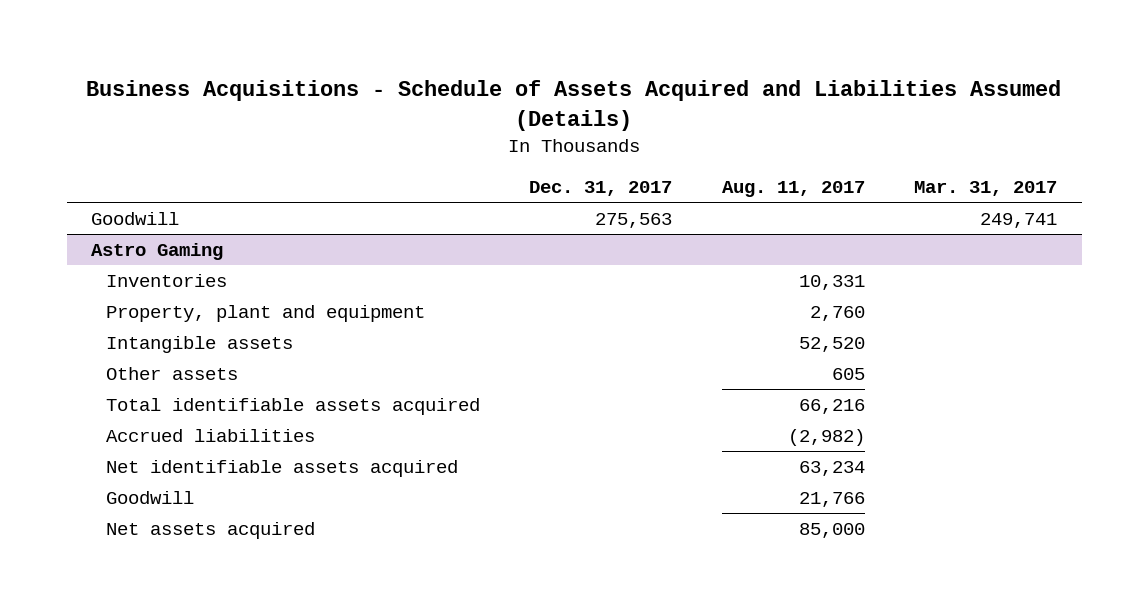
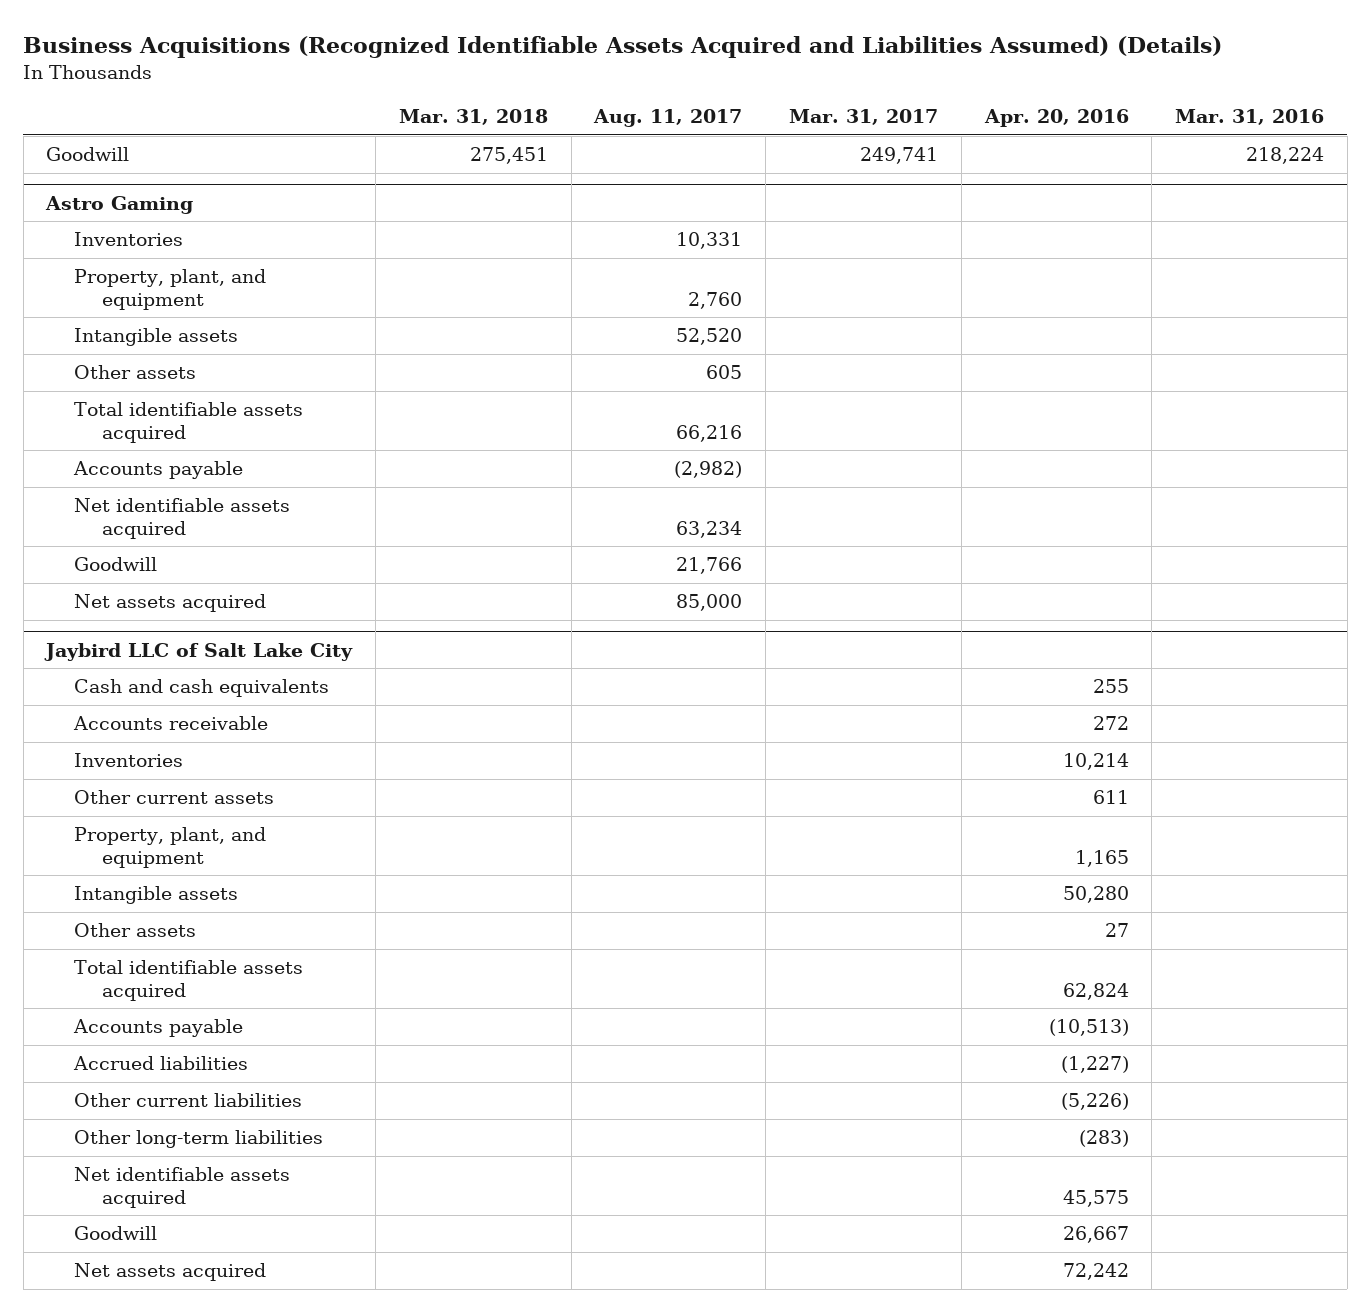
[86,80,1062,132] Business Acquisitions - Schedule of Assets Acquired and Liabilities Assumed (Details) -> [23,35,1223,58] Business Acquisitions (Recognized Identifiable Assets Acquired and Liabilities Assumed) (Details)
[529,181,673,197] Dec. 31, 2017 -> none
none -> [398,109,548,126] Mar. 31, 2018
none -> [983,109,1129,128] Apr. 20, 2016
none -> [1175,109,1325,126] Mar. 31, 2016
[105,304,425,322] Property, plant and equipment -> [73,269,266,310] Property, plant, and equipment
[105,428,315,442] Accrued liabilities -> [72,461,243,480] Accounts payable
none -> [44,642,354,661] Jaybird LLC of Salt Lake City
none -> [73,679,329,698] Cash and cash equivalents
none -> [72,716,268,731] Accounts receivable
none -> [73,753,183,768] Inventories
none -> [73,790,274,805] Other current assets
none -> [73,827,266,868] Property, plant, and equipment
none -> [73,886,238,905] Intangible assets
none -> [73,923,196,938] Other assets
none -> [73,960,303,1001] Total identifiable assets acquired
none -> [72,1019,243,1038] Accounts payable
none -> [72,1056,248,1071] Accrued liabilities
none -> [73,1093,302,1108] Other current liabilities
none -> [73,1130,323,1149] Other long-term liabilities
none -> [73,1167,290,1208] Net identifiable assets acquired
none -> [73,1226,157,1241] Goodwill
none -> [73,1263,266,1282] Net assets acquired

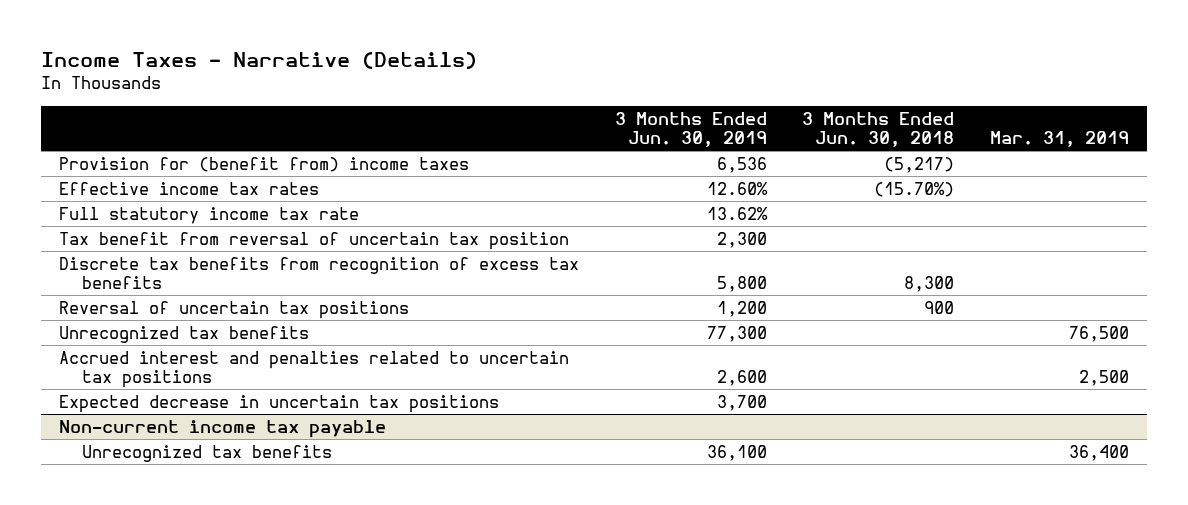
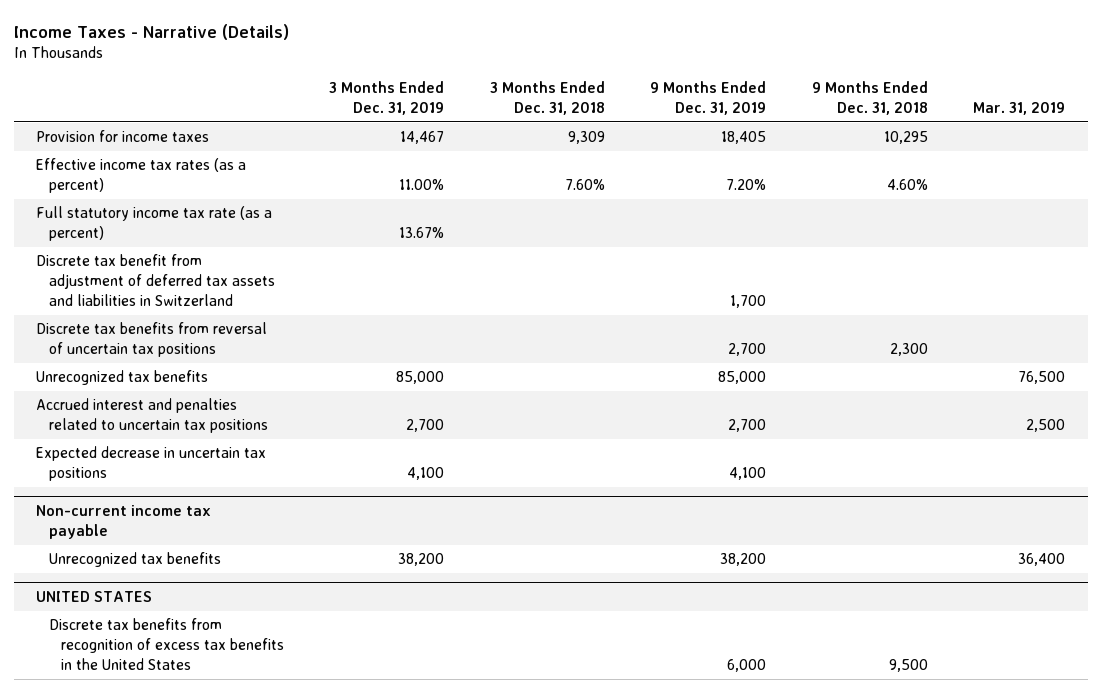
[614,111,767,148] 3 Months Ended Jun. 30, 2019 -> none
[802,111,955,148] 3 Months Ended Jun. 30, 2018 -> none
none -> [329,81,445,115] 3 Months Ended Dec. 31, 2019
none -> [489,81,605,115] 3 Months Ended Dec. 31, 2018
none -> [650,81,767,115] 9 Months Ended Dec. 31, 2019
none -> [811,81,928,115] 9 Months Ended Dec. 31, 2018
[58,256,579,290] Discrete tax benefits from recognition of excess tax benefits -> none
[58,300,409,319] Reversal of uncertain tax positions -> none
[58,156,469,172] Provision for (benefit from) income taxes -> [36,130,210,143] Provision for income taxes
[58,181,319,195] Effective income tax rates -> [36,158,247,194] Effective income tax rates (as a percent)
[58,206,359,224] Full statutory income tax rate -> [36,206,273,242] Full statutory income tax rate (as a percent)
none -> [36,254,275,306] Discrete tax benefit from adjustment of deferred tax assets and liabilities in Switzerland
[58,231,569,250] Tax benefit from reversal of uncertain tax position -> [36,322,268,358] Discrete tax benefits from reversal of uncertain tax positions
none -> [36,591,153,603] UNITED STATES
none -> [48,618,284,670] Discrete tax benefits from recognition of excess tax benefits in the United States

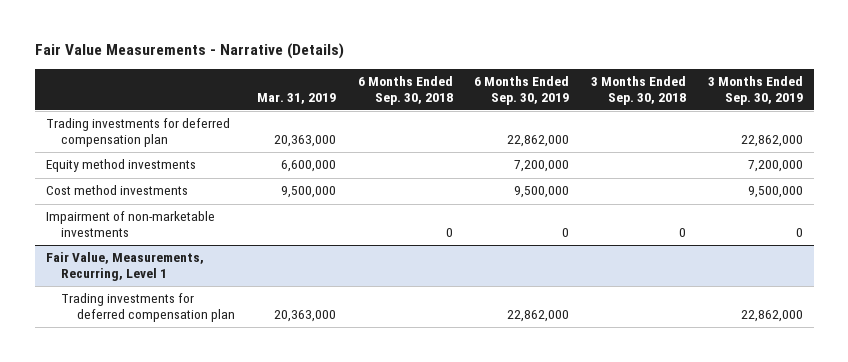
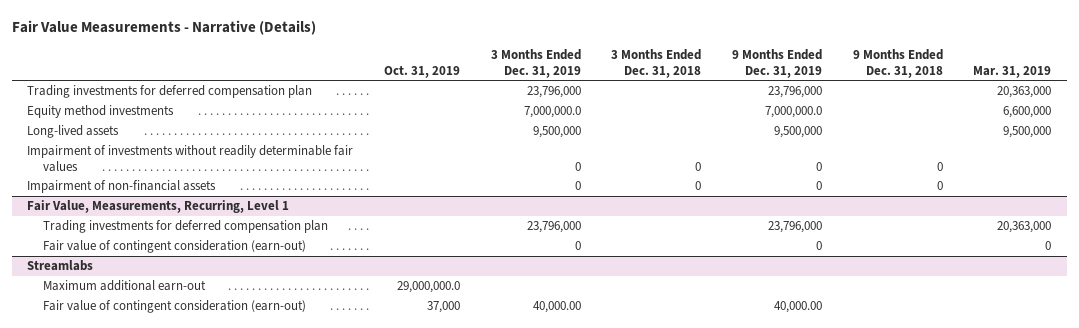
[357,76,453,105] 6 Months Ended Sep. 30, 2018 -> none
[474,76,570,105] 6 Months Ended Sep. 30, 2019 -> none
[591,76,687,105] 3 Months Ended Sep. 30, 2018 -> none
[707,76,803,105] 3 Months Ended Sep. 30, 2019 -> none
none -> [384,65,461,78] Oct. 31, 2019
none -> [490,49,581,78] 3 Months Ended Dec. 31, 2019
none -> [611,49,702,78] 3 Months Ended Dec. 31, 2018
none -> [732,49,823,78] 9 Months Ended Dec. 31, 2019
none -> [852,49,943,78] 9 Months Ended Dec. 31, 2018
[45,185,188,196] Cost method investments -> [27,125,120,139] Long-lived assets
[45,211,215,238] Impairment of non-marketable investments -> [27,145,354,172] Impairment of investments without readily determinable fair values
none -> [27,180,217,194] Impairment of non-financial assets
none -> [42,240,306,254] Fair value of contingent consideration (earn-out)
none -> [27,260,94,272] Streamlabs
none -> [42,280,206,292] Maximum additional earn-out
none -> [42,300,306,314] Fair value of contingent consideration (earn-out)

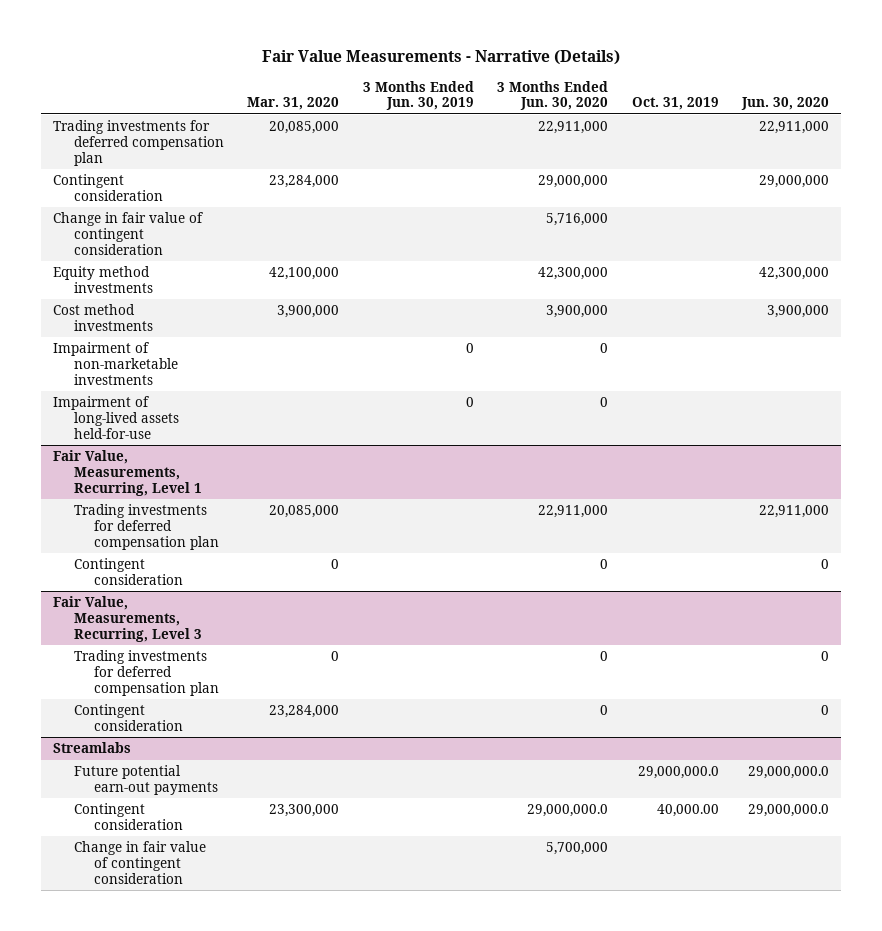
[490,49,581,78] 3 Months Ended Dec. 31, 2019 -> none
[611,49,702,78] 3 Months Ended Dec. 31, 2018 -> none
[732,49,823,78] 9 Months Ended Dec. 31, 2019 -> none
[852,49,943,78] 9 Months Ended Dec. 31, 2018 -> none
[973,65,1052,78] Mar. 31, 2019 -> none
none -> [247,97,340,111] Mar. 31, 2020
none -> [362,80,474,111] 3 Months Ended Jun. 30, 2019
none -> [497,80,609,111] 3 Months Ended Jun. 30, 2020
none -> [741,97,830,111] Jun. 30, 2020
none -> [52,174,163,201] Contingent consideration
none -> [52,212,203,255] Change in fair value of contingent consideration
[27,180,217,194] Impairment of non-financial assets -> none
[27,125,120,139] Long-lived assets -> [52,304,153,331] Cost method investments
[27,145,354,172] Impairment of investments without readily determinable fair values -> [52,342,178,385] Impairment of non-marketable investments
none -> [52,396,179,439] Impairment of long-lived assets held-for-use
[42,240,306,254] Fair value of contingent consideration (earn-out) -> [73,558,184,585] Contingent consideration
none -> [52,596,202,642] Fair Value, Measurements, Recurring, Level 3
none -> [73,650,220,696] Trading investments for deferred compensation plan
none -> [73,704,184,731] Contingent consideration
[42,280,206,292] Maximum additional earn-out -> [73,765,219,795] Future potential earn-out payments
[42,300,306,314] Fair value of contingent consideration (earn-out) -> [73,803,184,830] Contingent consideration
[427,301,461,314] 37,000 -> [656,804,719,818] 40,000.00
none -> [73,841,206,884] Change in fair value of contingent consideration

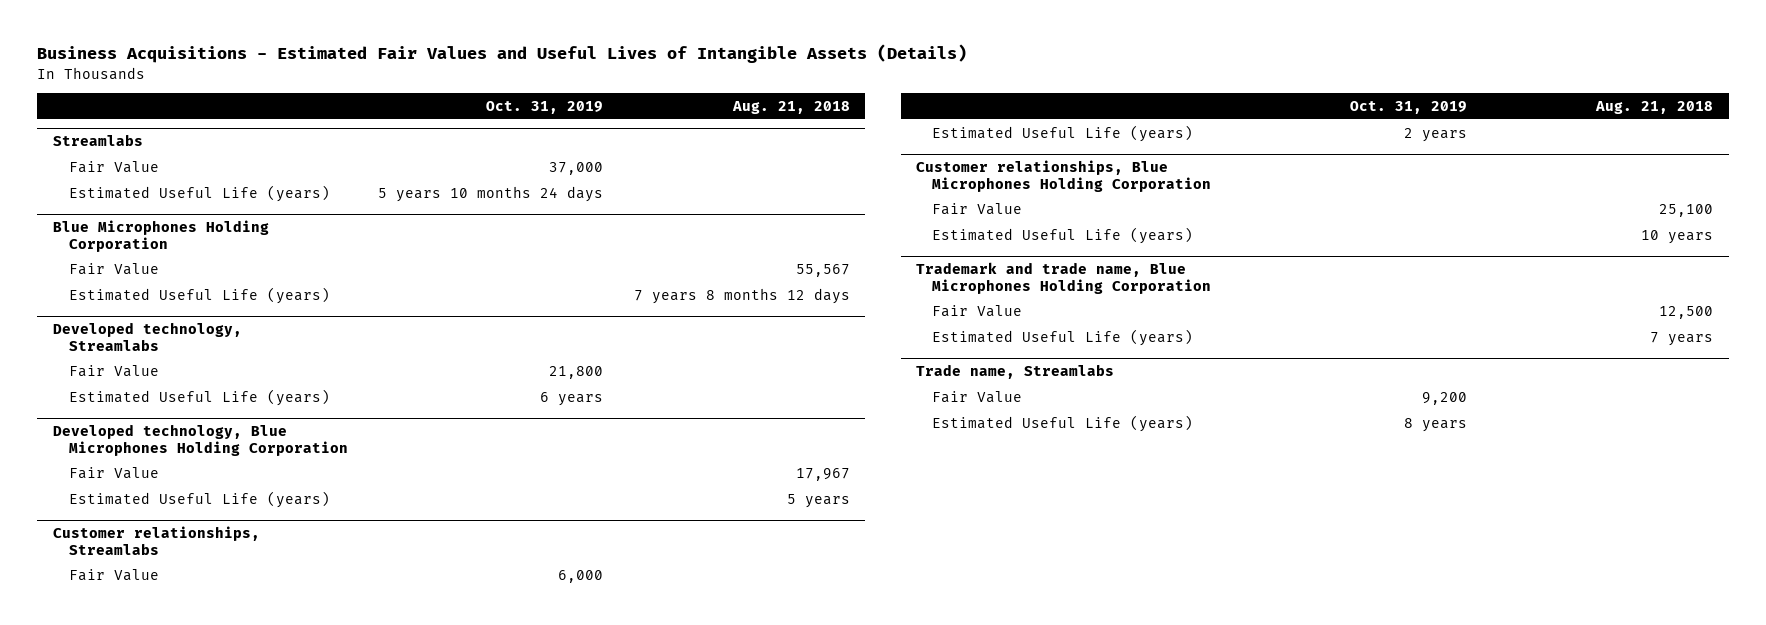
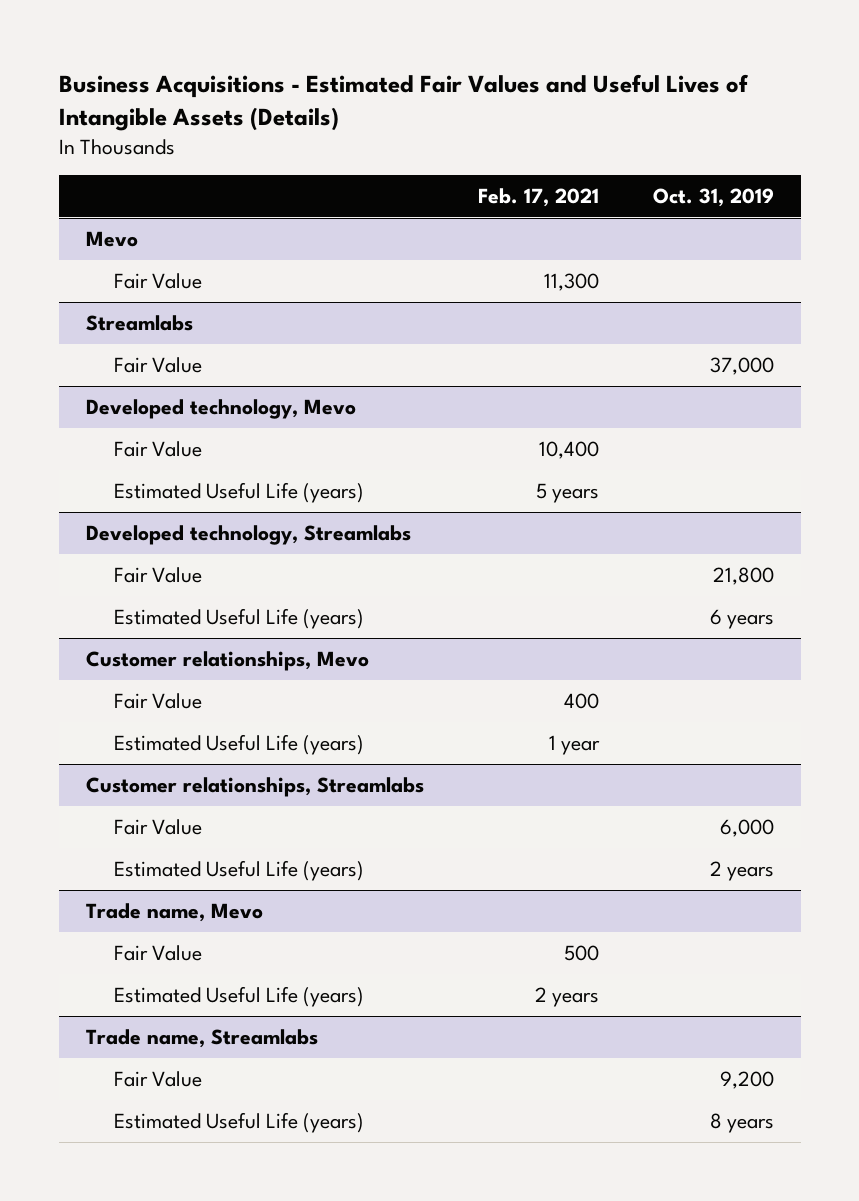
[732,100,851,114] Aug. 21, 2018 -> none
none -> [477,187,599,207] Feb. 17, 2021
none -> [85,230,138,247] Mevo
none -> [113,272,202,289] Fair Value
[68,184,330,202] Estimated Useful Life (years) -> none
[52,220,269,252] Blue Microphones Holding Corporation -> none
[68,262,159,275] Fair Value -> none
[68,286,330,304] Estimated Useful Life (years) -> none
none -> [85,398,356,419] Developed technology, Mevo
none -> [113,440,202,457] Fair Value
none -> [113,481,364,503] Estimated Useful Life (years)
[52,424,348,456] Developed technology, Blue Microphones Holding Corporation -> none
[68,466,159,479] Fair Value -> none
[68,490,330,508] Estimated Useful Life (years) -> none
none -> [85,650,369,671] Customer relationships, Mevo
none -> [113,692,202,709] Fair Value
none -> [113,733,364,755] Estimated Useful Life (years)
[916,160,1212,192] Customer relationships, Blue Microphones Holding Corporation -> none
[932,202,1023,215] Fair Value -> none
[932,226,1194,244] Estimated Useful Life (years) -> none
[916,262,1212,294] Trademark and trade name, Blue Microphones Holding Corporation -> none
[932,304,1023,317] Fair Value -> none
[932,328,1194,346] Estimated Useful Life (years) -> none
none -> [85,902,263,922] Trade name, Mevo
none -> [113,944,202,961] Fair Value
none -> [113,985,364,1007] Estimated Useful Life (years)

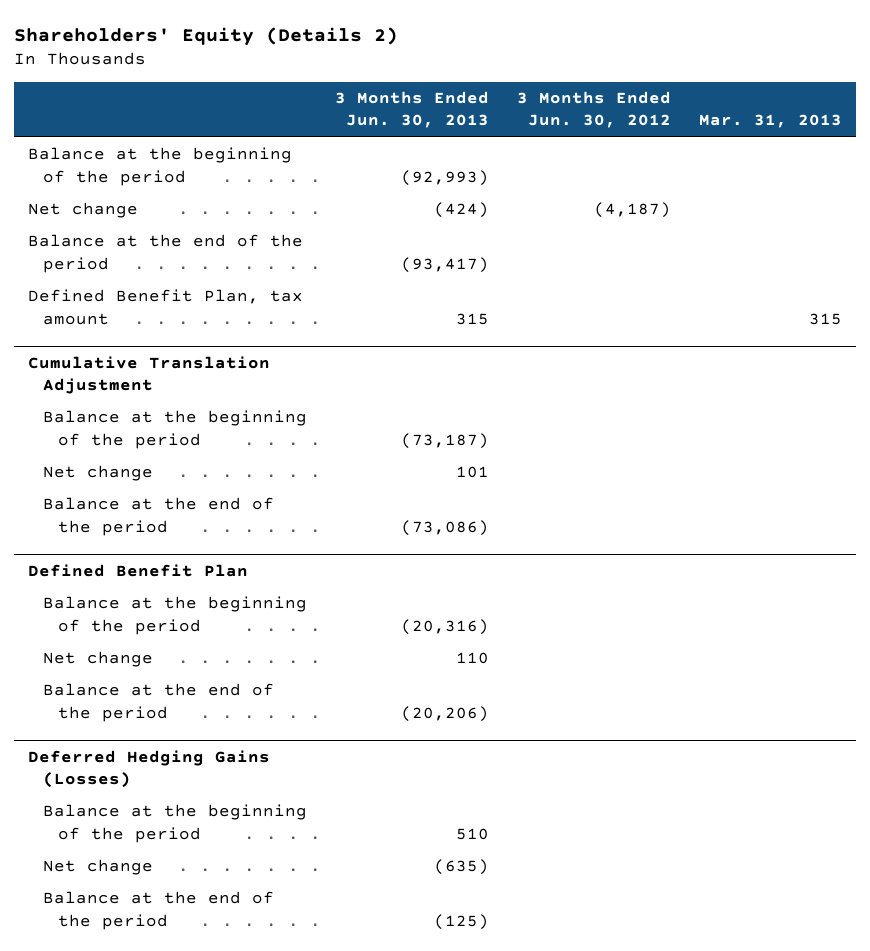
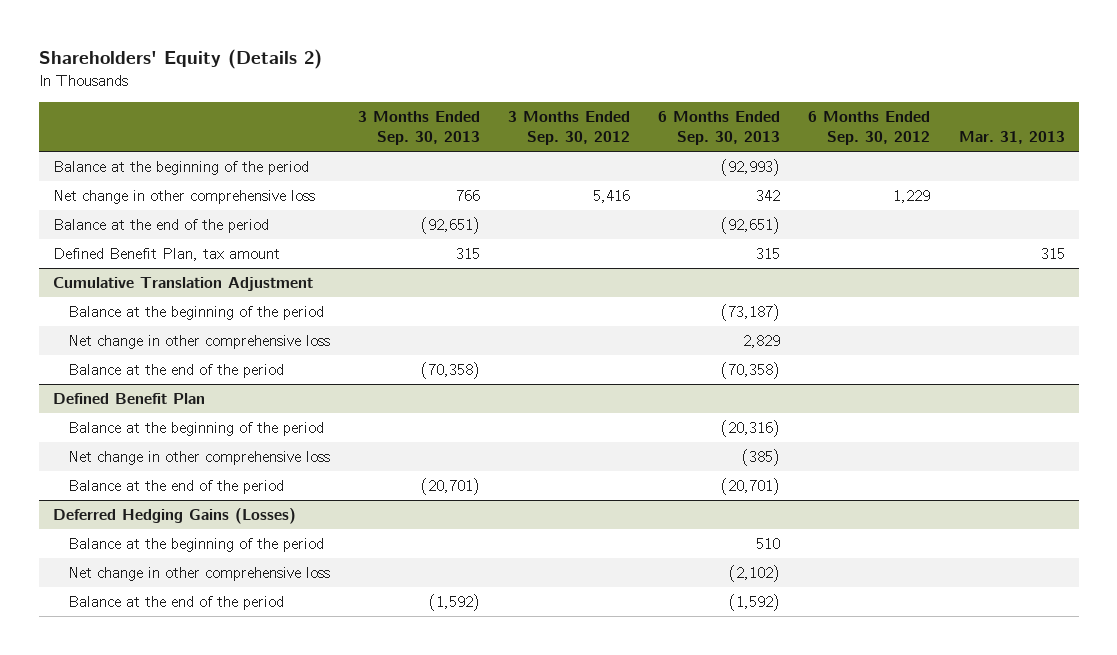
[335,91,490,129] 3 Months Ended Jun. 30, 2013 -> none
[517,91,672,129] 3 Months Ended Jun. 30, 2012 -> none
none -> [358,111,481,146] 3 Months Ended Sep. 30, 2013
none -> [508,111,631,146] 3 Months Ended Sep. 30, 2012
none -> [658,111,781,146] 6 Months Ended Sep. 30, 2013
none -> [808,111,931,146] 6 Months Ended Sep. 30, 2012
[28,202,139,219] Net change -> [52,190,315,205] Net change in other comprehensive loss
[42,465,153,482] Net change -> [67,335,330,350] Net change in other comprehensive loss
[42,651,153,668] Net change -> [67,451,330,466] Net change in other comprehensive loss
[42,859,153,876] Net change -> [67,567,330,582] Net change in other comprehensive loss

